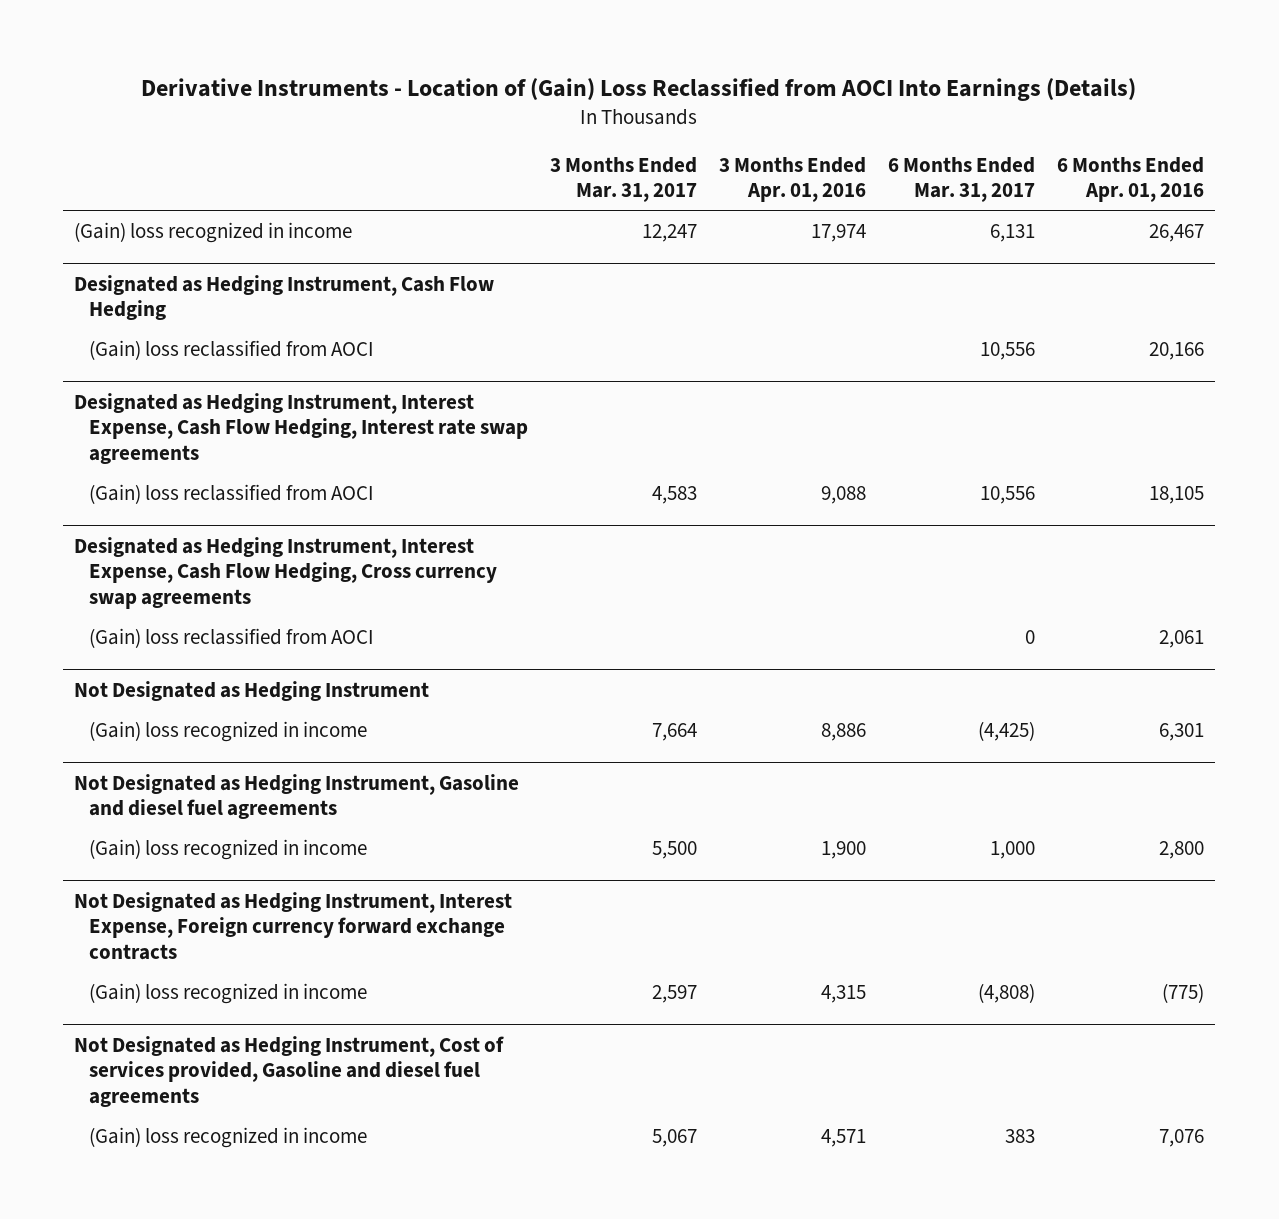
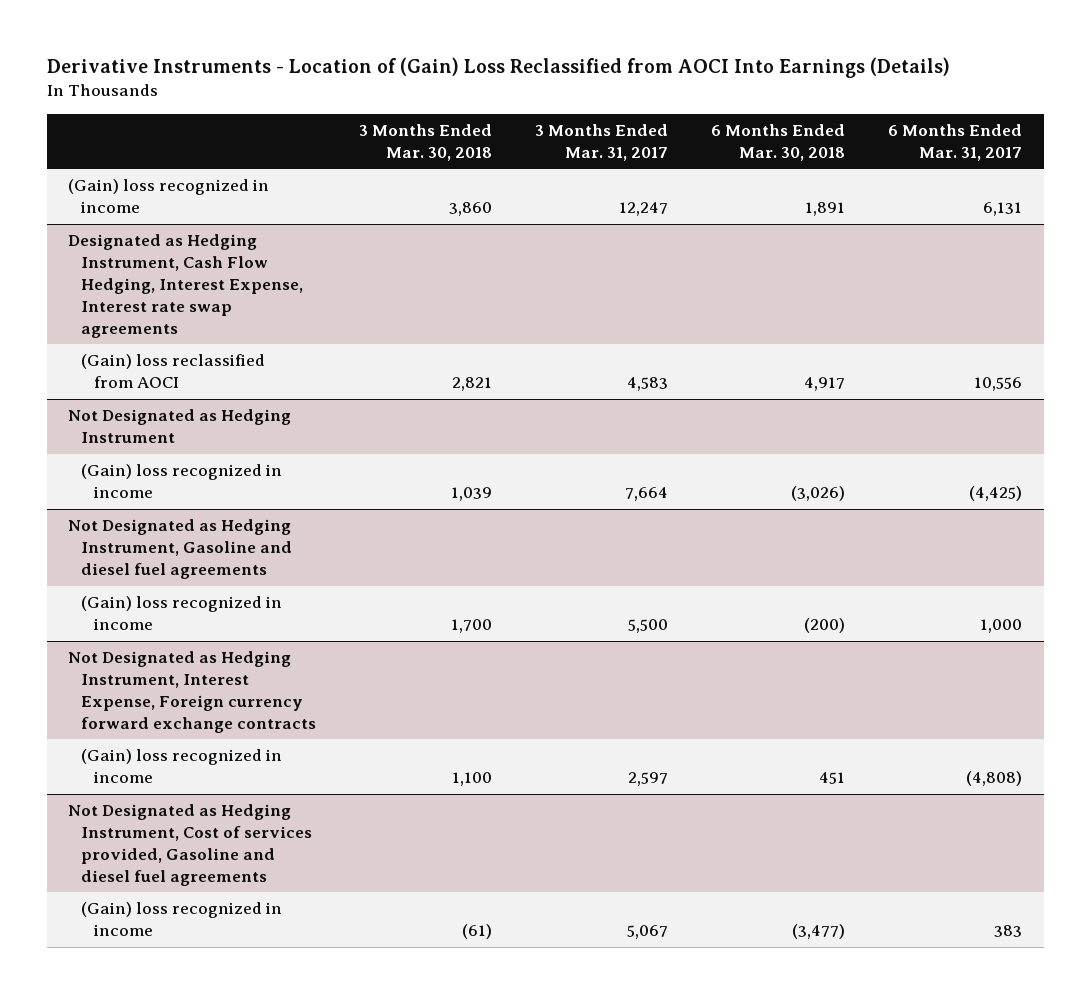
[719,156,867,203] 3 Months Ended Apr. 01, 2016 -> none
[1057,156,1205,203] 6 Months Ended Apr. 01, 2016 -> none
none -> [359,123,493,161] 3 Months Ended Mar. 30, 2018
none -> [711,123,846,161] 6 Months Ended Mar. 30, 2018
[74,274,495,321] Designated as Hedging Instrument, Cash Flow Hedging -> none
[89,339,375,360] (Gain) loss reclassified from AOCI -> none
[74,392,529,465] Designated as Hedging Instrument, Interest Expense, Cash Flow Hedging, Interest rate swap agreements -> [68,234,303,339] Designated as Hedging Instrument, Cash Flow Hedging, Interest Expense, Interest rate swap agreements
[74,536,498,610] Designated as Hedging Instrument, Interest Expense, Cash Flow Hedging, Cross currency swap agreements -> none
[89,627,375,648] (Gain) loss reclassified from AOCI -> none

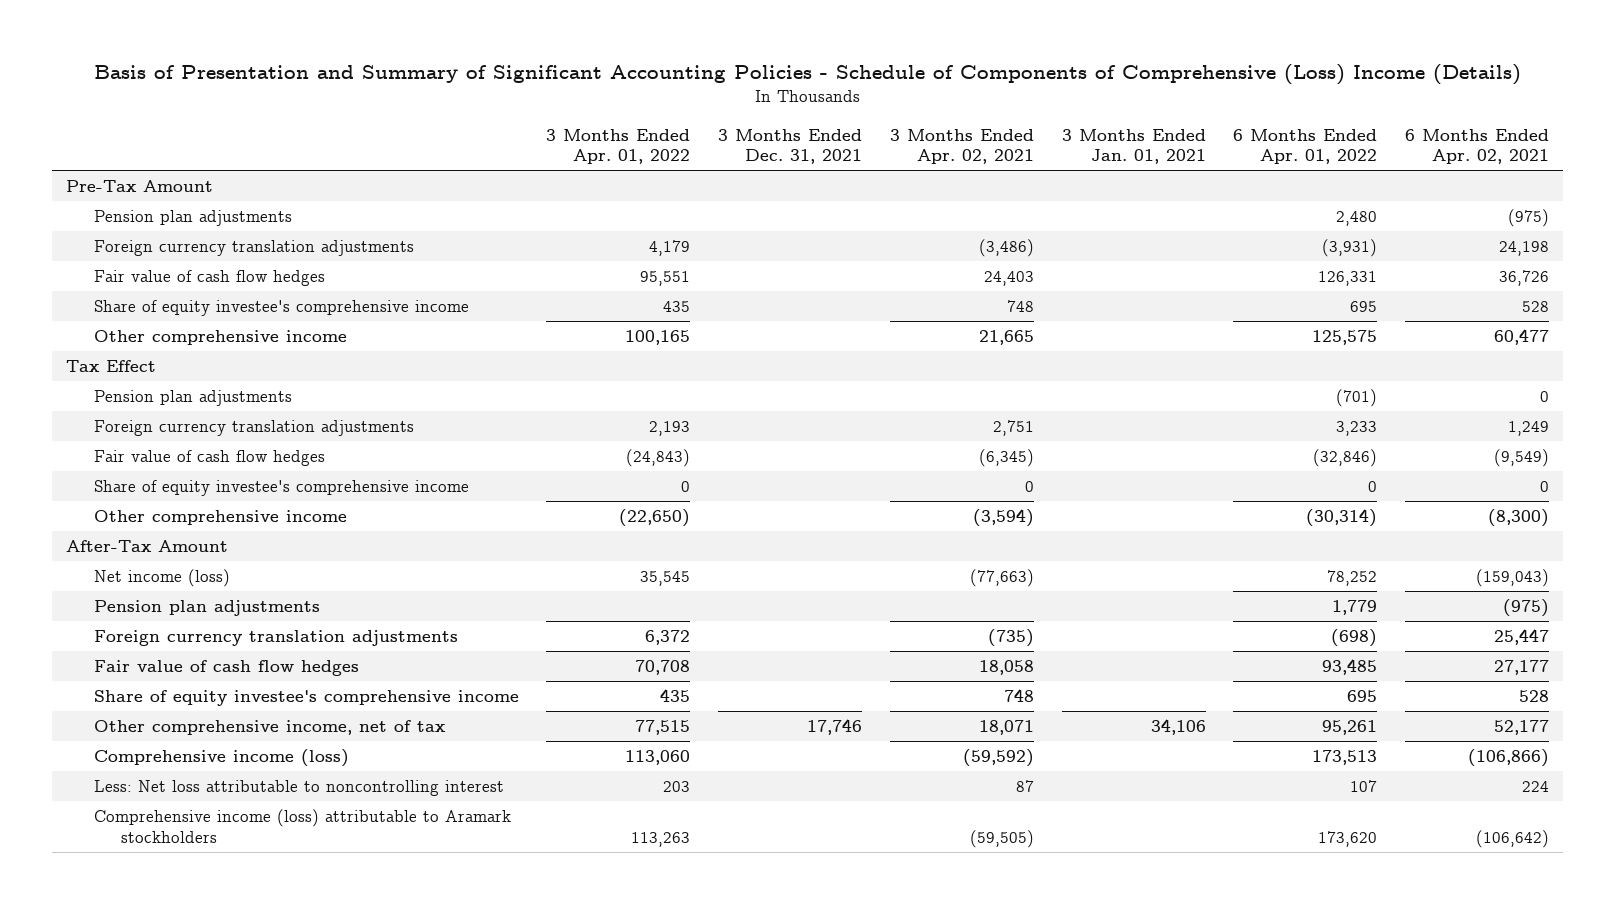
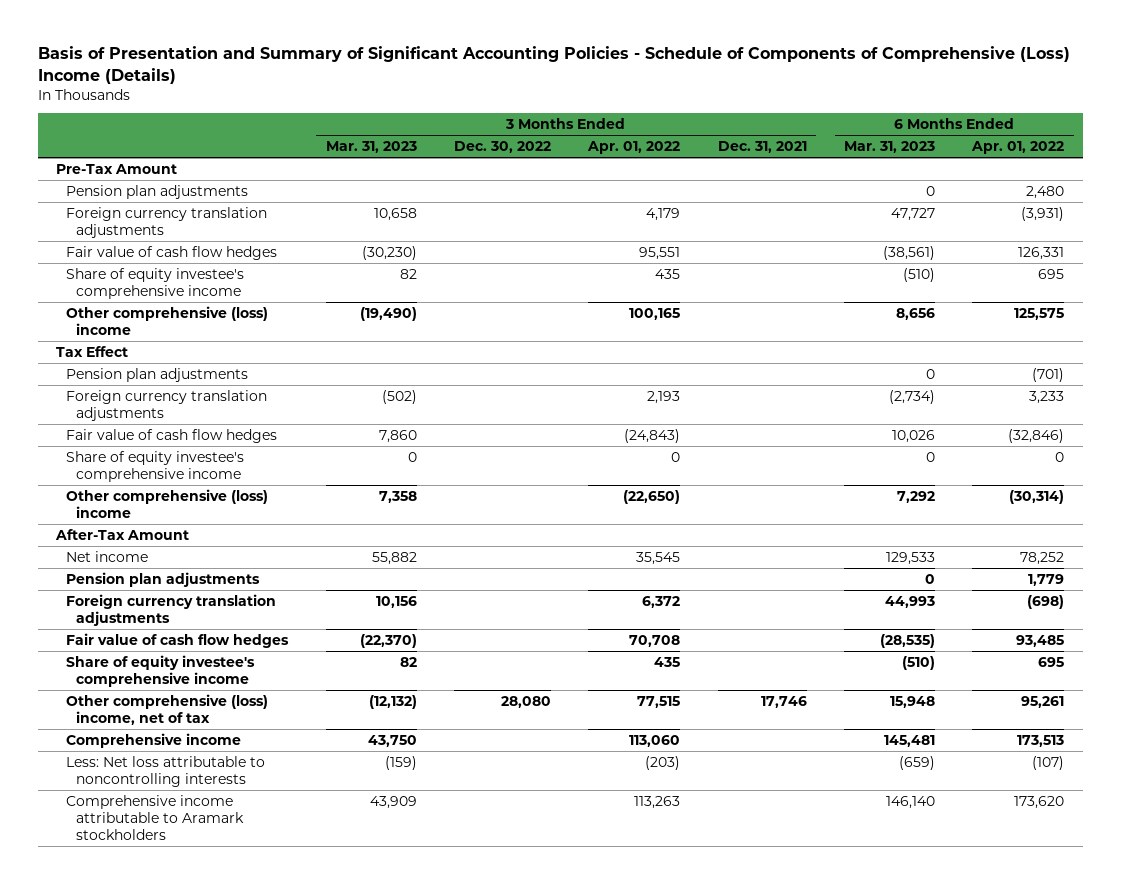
[889,128,1034,165] 3 Months Ended Apr. 02, 2021 -> none
[1061,128,1206,165] 3 Months Ended Jan. 01, 2021 -> none
[1405,128,1550,165] 6 Months Ended Apr. 02, 2021 -> none
none -> [325,141,417,154] Mar. 31, 2023
none -> [454,141,552,154] Dec. 30, 2022
none -> [844,141,936,154] Mar. 31, 2023
[93,330,347,346] Other comprehensive income -> [66,305,269,335] Other comprehensive (loss) income
[93,510,347,526] Other comprehensive income -> [66,488,269,518] Other comprehensive (loss) income
[93,569,230,588] Net income (loss) -> [66,550,149,562] Net income
[93,720,446,736] Other comprehensive income, net of tax -> [66,693,269,725] Other comprehensive (loss) income, net of tax
[93,749,349,768] Comprehensive income (loss) -> [66,732,242,748] Comprehensive income
[93,780,504,797] Less: Net loss attributable to noncontrolling interest -> [66,755,266,787] Less: Net loss attributable to noncontrolling interests
[663,781,691,793] 203 -> [645,755,681,770] (203)
[1350,780,1378,793] 107 -> [1032,755,1065,770] (107)
[93,809,511,843] Comprehensive income (loss) attributable to Aramark stockholders -> [66,794,245,841] Comprehensive income attributable to Aramark stockholders

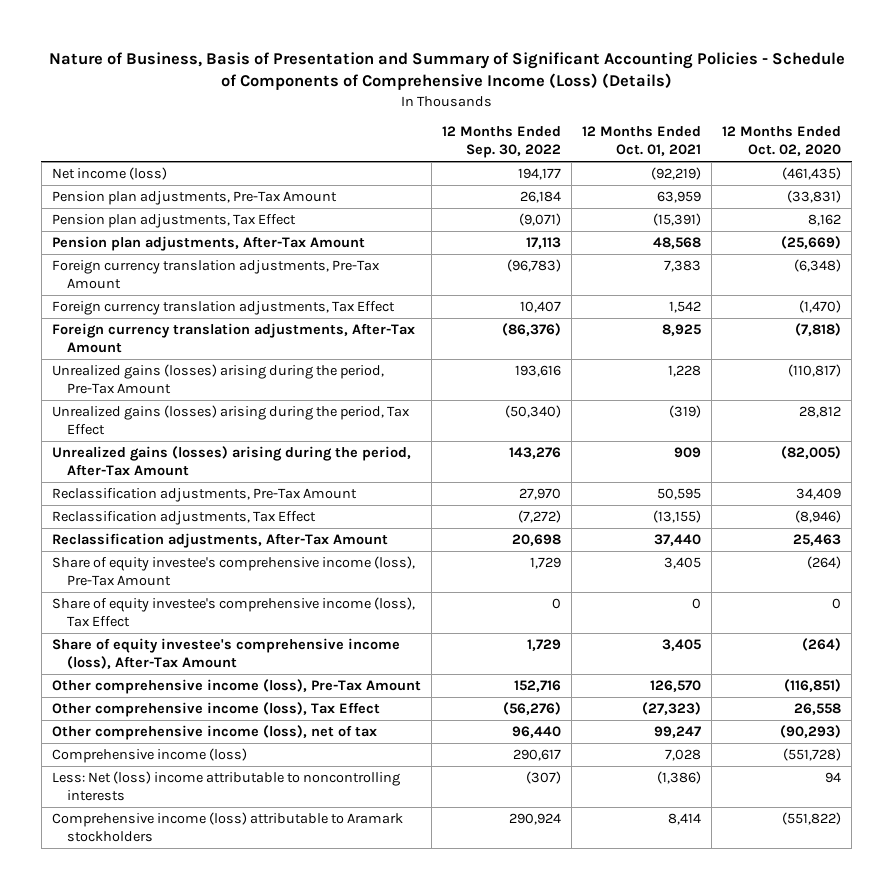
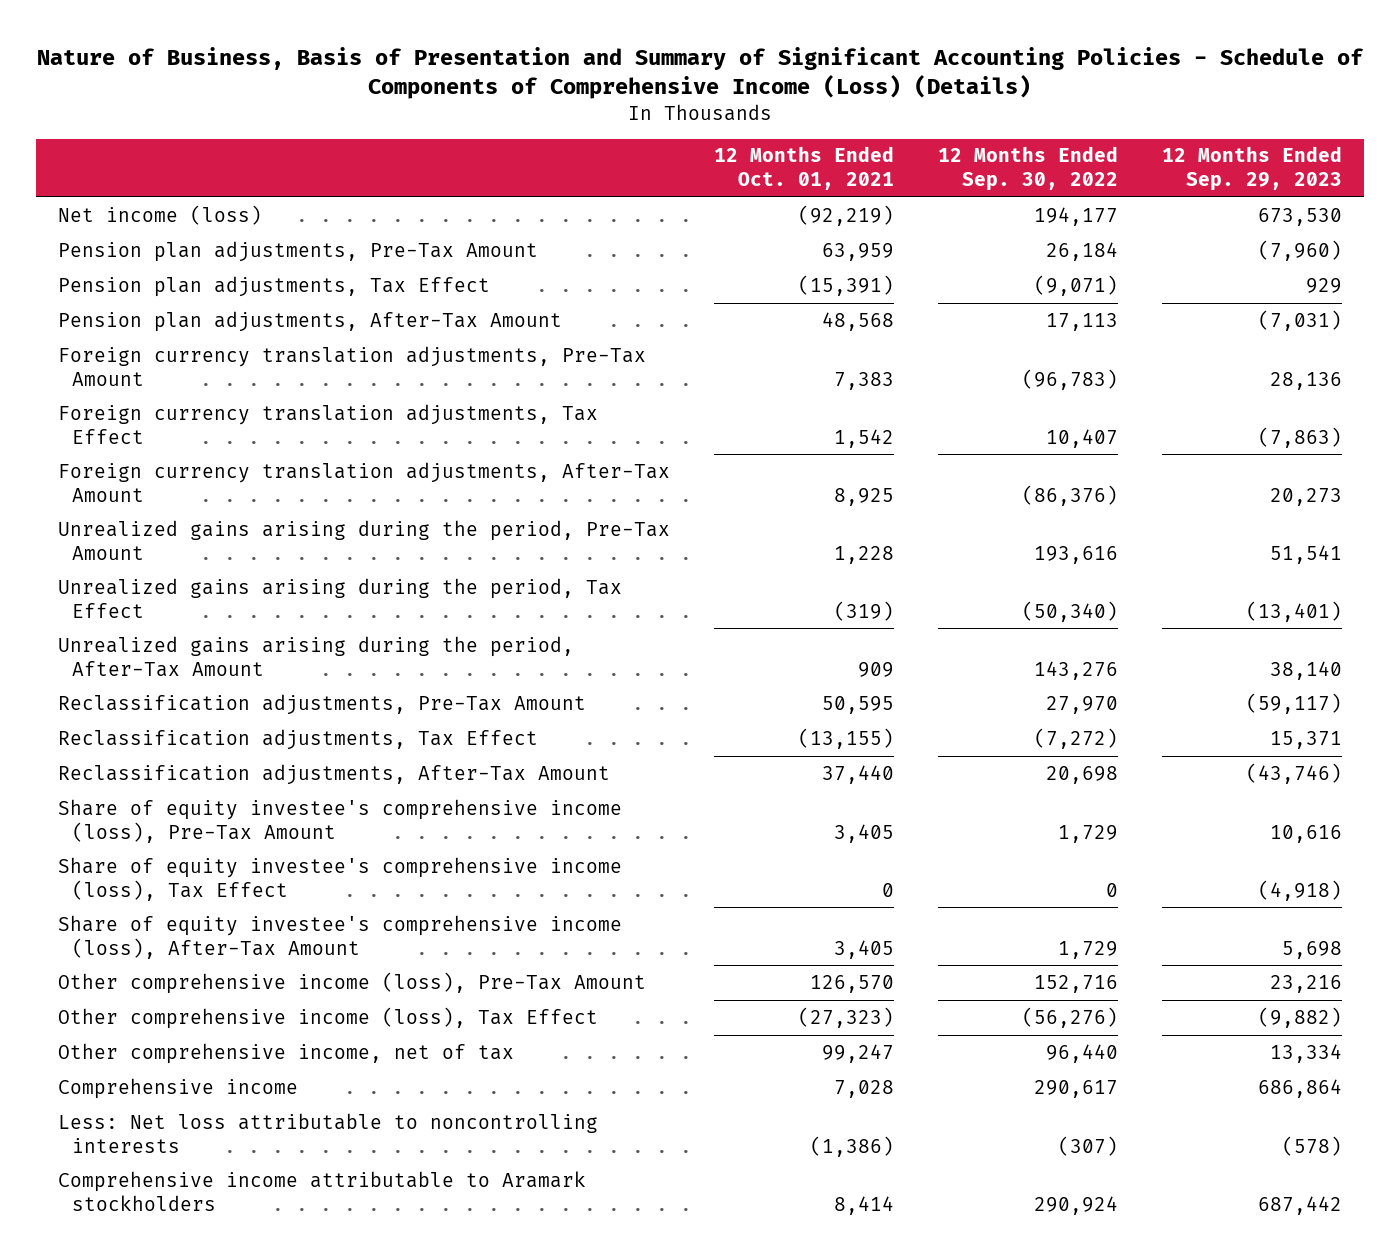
[722,126,842,157] 12 Months Ended Oct. 02, 2020 -> none
none -> [1162,146,1343,192] 12 Months Ended Sep. 29, 2023
[51,364,384,395] Unrealized gains (losses) arising during the period, Pre-Tax Amount -> [57,519,670,560] Unrealized gains arising during the period, Pre-Tax Amount
[51,405,410,436] Unrealized gains (losses) arising during the period, Tax Effect -> [57,577,622,618] Unrealized gains arising during the period, Tax Effect
[51,446,411,477] Unrealized gains (losses) arising during the period, After-Tax Amount -> [57,635,574,677] Unrealized gains arising during the period, After-Tax Amount
[51,725,377,741] Other comprehensive income (loss), net of tax -> [57,1042,514,1064] Other comprehensive income, net of tax
[51,748,247,764] Comprehensive income (loss) -> [57,1077,298,1099] Comprehensive income
[51,771,400,802] Less: Net (loss) income attributable to noncontrolling interests -> [57,1112,598,1153] Less: Net loss attributable to noncontrolling interests
[51,812,403,843] Comprehensive income (loss) attributable to Aramark stockholders -> [57,1170,586,1211] Comprehensive income attributable to Aramark stockholders

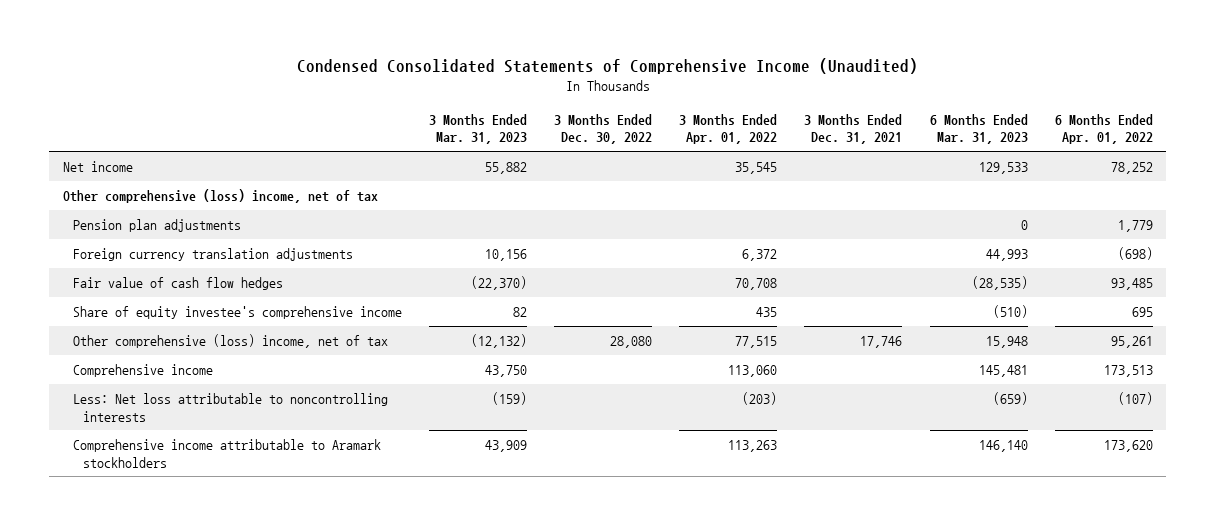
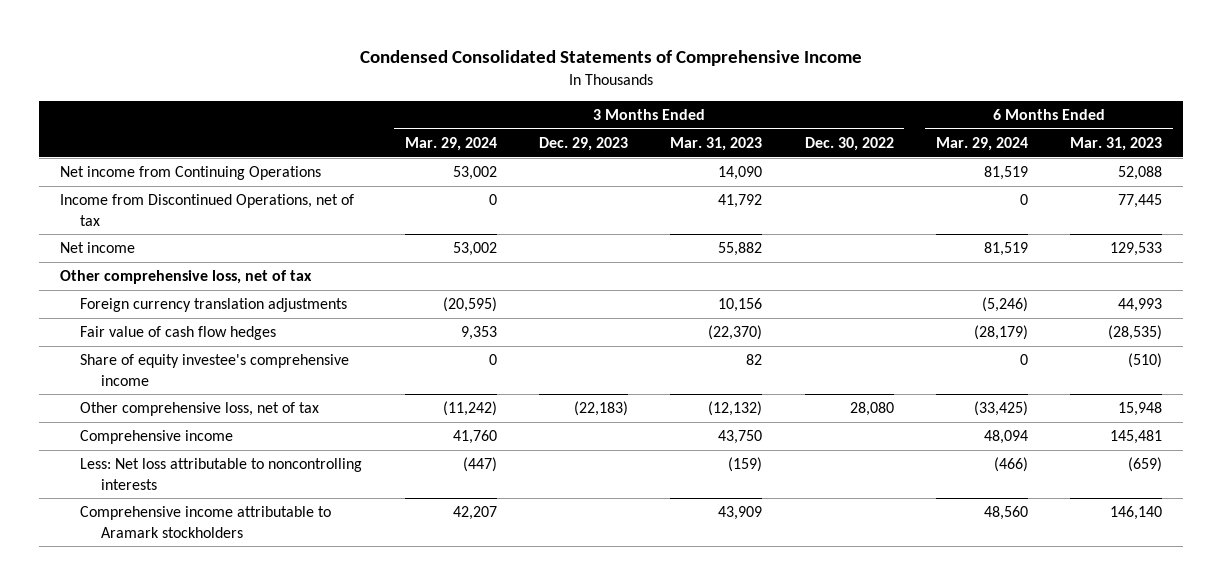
[296,58,918,75] Condensed Consolidated Statements of Comprehensive Income (Unaudited) -> [360,50,863,67] Condensed Consolidated Statements of Comprehensive Income
[679,113,778,145] 3 Months Ended Apr. 01, 2022 -> none
[804,113,903,145] 3 Months Ended Dec. 31, 2021 -> none
[1054,113,1153,145] 6 Months Ended Apr. 01, 2022 -> none
none -> [404,136,497,151] Mar. 29, 2024
none -> [539,136,629,151] Dec. 29, 2023
none -> [936,136,1029,151] Mar. 29, 2024
none -> [59,166,321,181] Net income from Continuing Operations
none -> [59,194,354,226] Income from Discontinued Operations, net of tax
[72,218,241,232] Pension plan adjustments -> none
[62,188,378,203] Other comprehensive (loss) income, net of tax -> [59,270,312,285] Other comprehensive loss, net of tax
[72,333,388,348] Other comprehensive (loss) income, net of tax -> [80,402,320,417] Other comprehensive loss, net of tax

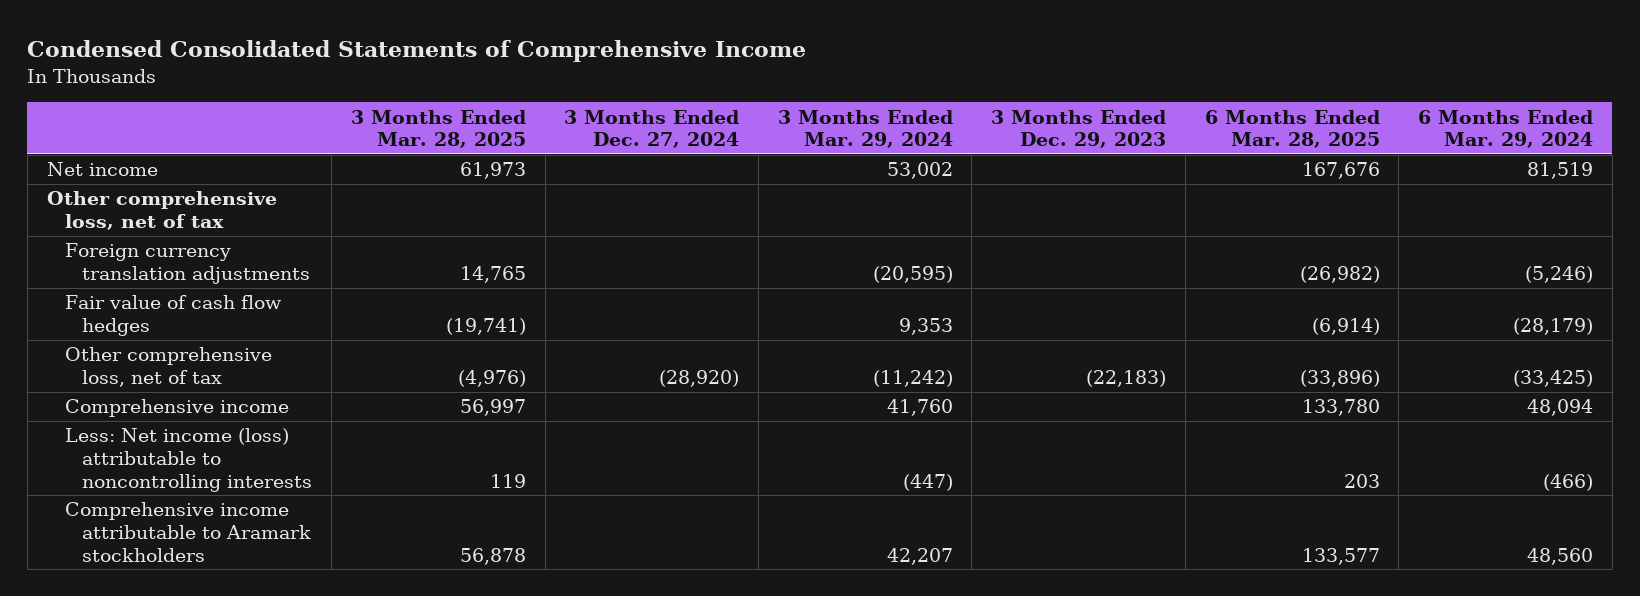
[670,136,763,151] Mar. 31, 2023 -> none
[804,136,894,151] Dec. 30, 2022 -> none
[1070,136,1163,151] Mar. 31, 2023 -> none
none -> [350,109,526,149] 3 Months Ended Mar. 28, 2025
none -> [564,109,740,149] 3 Months Ended Dec. 27, 2024
none -> [1204,109,1380,149] 6 Months Ended Mar. 28, 2025
[59,166,321,181] Net income from Continuing Operations -> none
[59,194,354,226] Income from Discontinued Operations, net of tax -> none
[80,354,350,386] Share of equity investee's comprehensive income -> none
[80,458,363,490] Less: Net loss attributable to noncontrolling interests -> [64,428,313,492] Less: Net income (loss) attributable to noncontrolling interests

